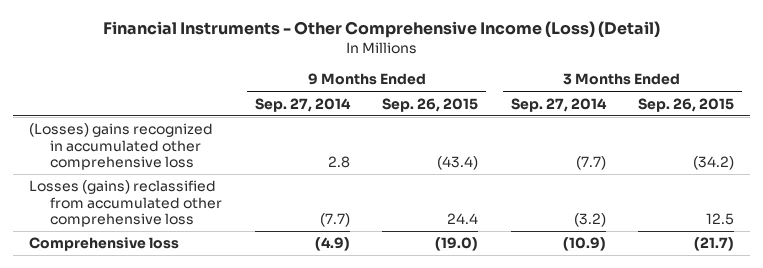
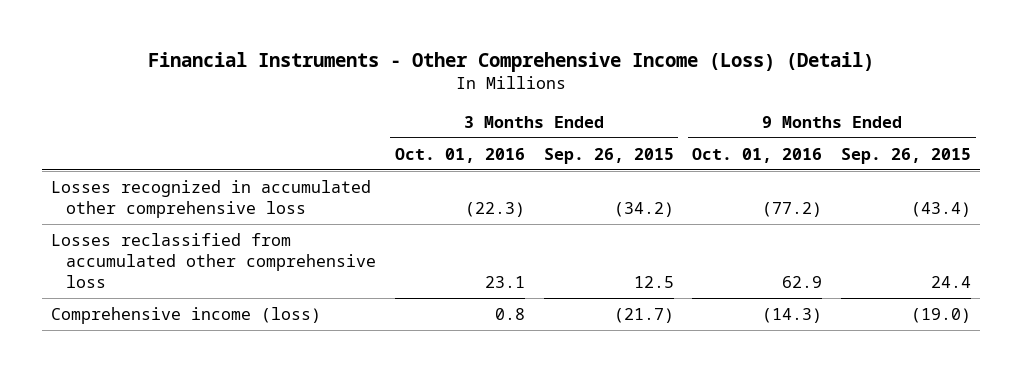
[254,97,351,112] Sep. 27, 2014 -> none
[510,97,607,112] Sep. 27, 2014 -> none
none -> [394,147,525,163] Oct. 01, 2016
none -> [692,147,823,163] Oct. 01, 2016
[29,123,214,171] (Losses) gains recognized in accumulated other comprehensive loss -> [50,179,371,218] Losses recognized in accumulated other comprehensive loss
[29,180,223,228] Losses (gains) reclassified from accumulated other comprehensive loss -> [50,232,377,288] Losses reclassified from accumulated other comprehensive loss
[29,237,180,252] Comprehensive loss -> [50,306,321,324] Comprehensive income (loss)

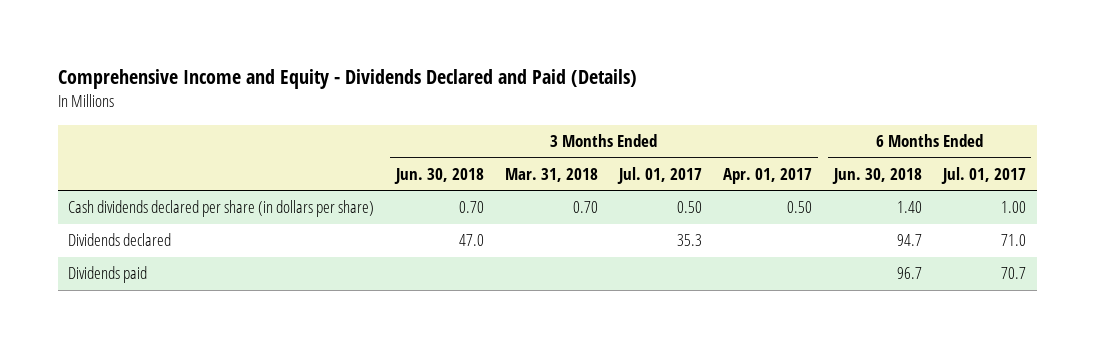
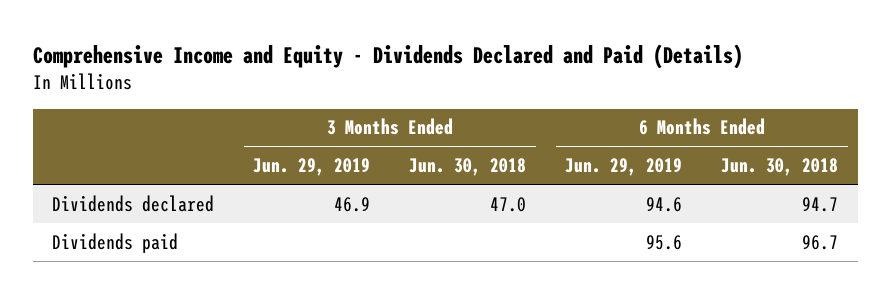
[504,167,598,182] Mar. 31, 2018 -> none
[617,166,703,184] Jul. 01, 2017 -> none
[723,167,813,184] Apr. 01, 2017 -> none
[940,166,1026,184] Jul. 01, 2017 -> none
none -> [253,158,371,177] Jun. 29, 2019
none -> [565,158,683,177] Jun. 29, 2019
[68,200,375,218] Cash dividends declared per share (in dollars per share) -> none

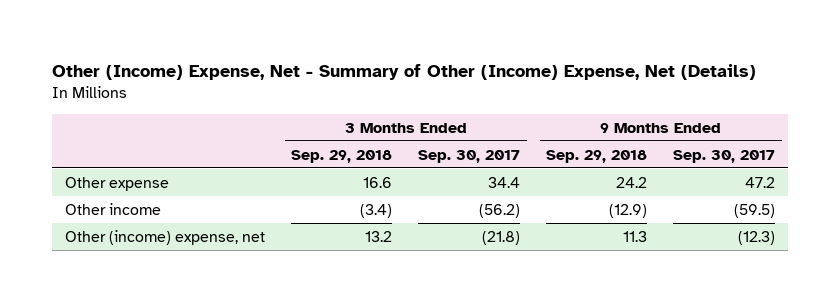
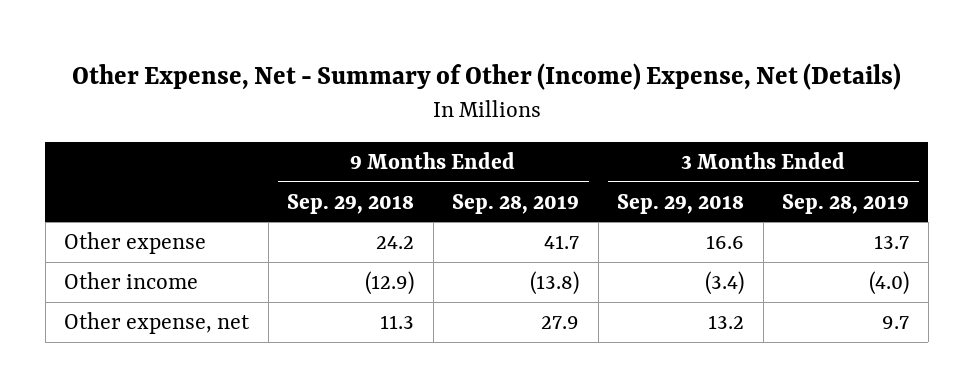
[52,63,757,80] Other (Income) Expense, Net - Summary of Other (Income) Expense, Net (Details) -> [71,62,901,90] Other Expense, Net - Summary of Other (Income) Expense, Net (Details)
[418,149,521,163] Sep. 30, 2017 -> none
[673,149,776,163] Sep. 30, 2017 -> none
none -> [452,193,580,214] Sep. 28, 2019
none -> [782,193,910,214] Sep. 28, 2019
[65,229,266,245] Other (income) expense, net -> [64,311,251,334] Other expense, net

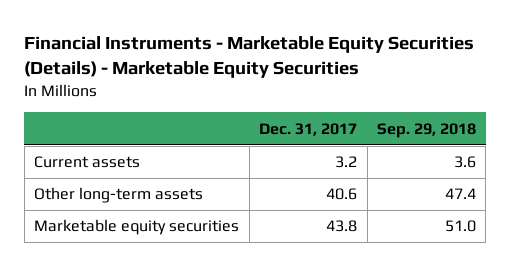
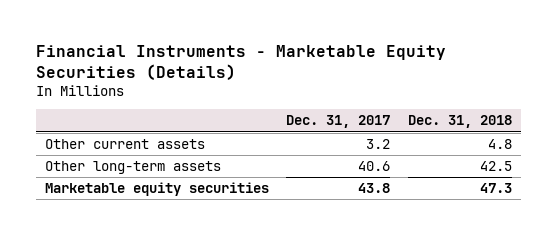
[24,36,475,79] Financial Instruments - Marketable Equity Securities (Details) - Marketable Equity Securities -> [36,45,447,80] Financial Instruments - Marketable Equity Securities (Details)
[377,122,477,138] Sep. 29, 2018 -> none
none -> [407,115,512,129] Dec. 31, 2018
[34,156,141,169] Current assets -> [44,139,205,150] Other current assets

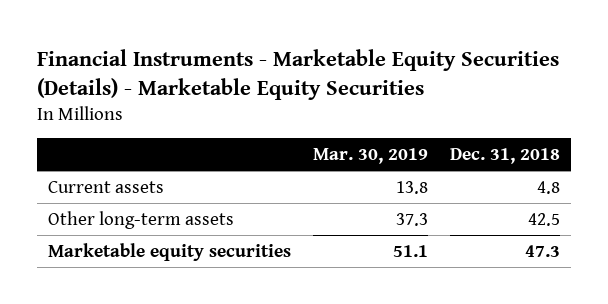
[36,45,447,80] Financial Instruments - Marketable Equity Securities (Details) -> [36,48,559,100] Financial Instruments - Marketable Equity Securities (Details) - Marketable Equity Securities
[286,115,391,129] Dec. 31, 2017 -> none
none -> [312,147,428,164] Mar. 30, 2019
[44,139,205,150] Other current assets -> [47,180,164,193] Current assets

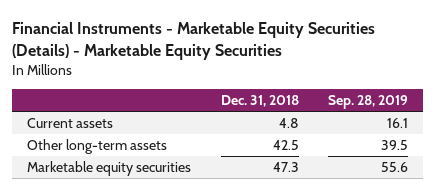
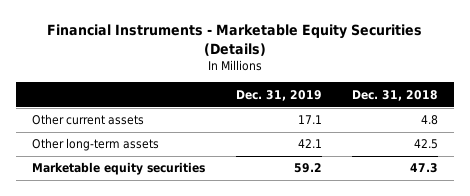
[12,22,376,60] Financial Instruments - Marketable Equity Securities (Details) - Marketable Equity Securities -> [47,24,423,56] Financial Instruments - Marketable Equity Securities (Details)
[328,95,409,110] Sep. 28, 2019 -> none
none -> [235,89,322,101] Dec. 31, 2019
[26,118,113,129] Current assets -> [31,114,144,126] Other current assets

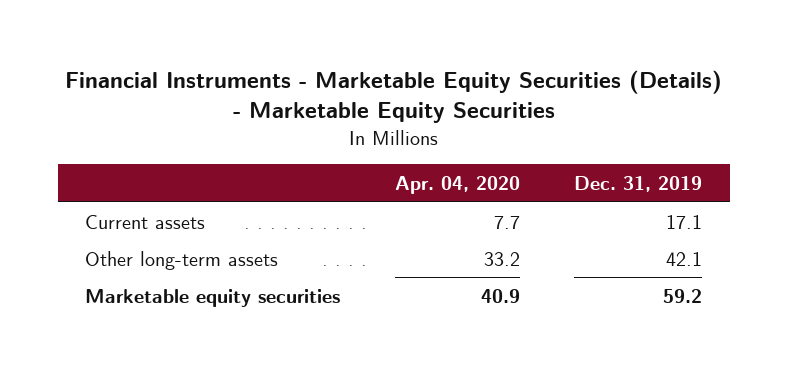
[47,24,423,56] Financial Instruments - Marketable Equity Securities (Details) -> [64,69,722,124] Financial Instruments - Marketable Equity Securities (Details) - Marketable Equity Securities
[352,89,439,101] Dec. 31, 2018 -> none
none -> [394,175,520,194] Apr. 04, 2020
[31,114,144,126] Other current assets -> [84,214,205,229] Current assets

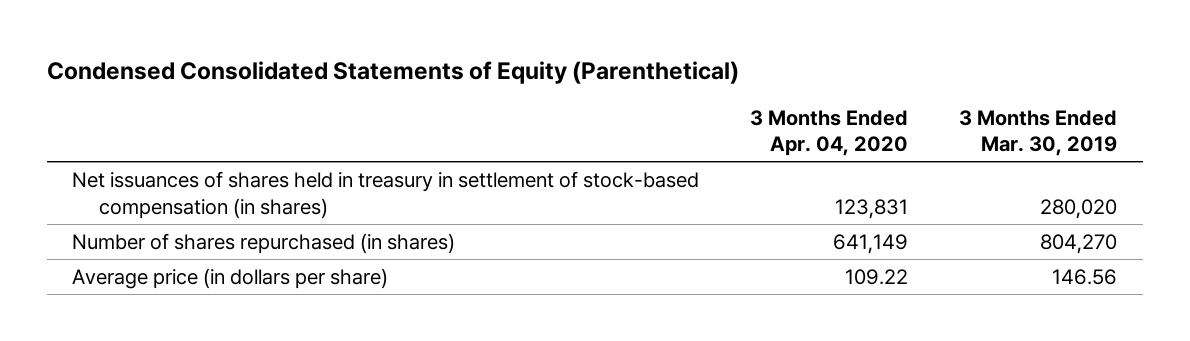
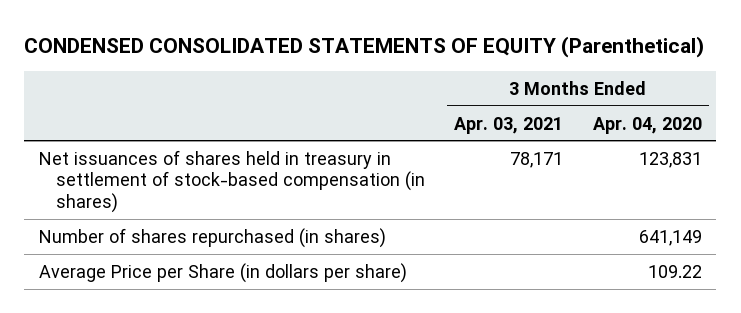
[47,61,740,85] Condensed Consolidated Statements of Equity (Parenthetical) -> [24,35,705,58] CONDENSED CONSOLIDATED STATEMENTS OF EQUITY (Parenthetical)
[959,109,1118,157] 3 Months Ended Mar. 30, 2019 -> none
none -> [454,116,564,134] Apr. 03, 2021
[72,267,389,289] Average price (in dollars per share) -> [39,262,408,283] Average Price per Share (in dollars per share)

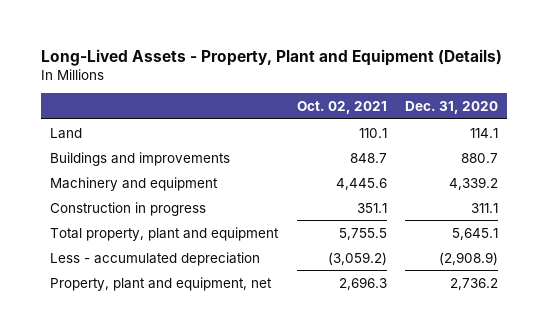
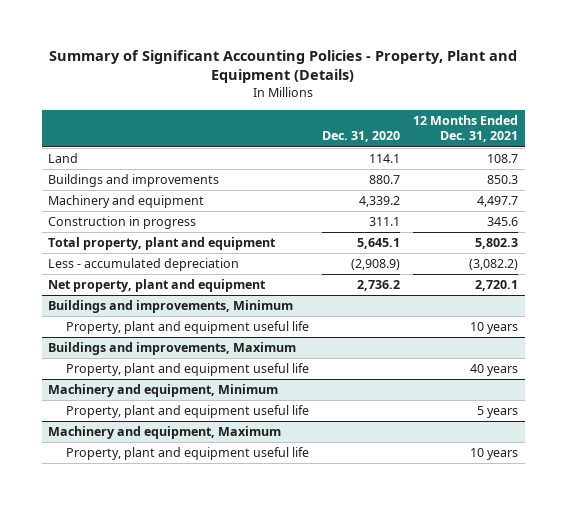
[40,48,502,66] Long-Lived Assets - Property, Plant and Equipment (Details) -> [49,50,518,84] Summary of Significant Accounting Policies - Property, Plant and Equipment (Details)
[296,100,387,114] Oct. 02, 2021 -> none
none -> [413,114,519,143] 12 Months Ended Dec. 31, 2021
[50,276,273,291] Property, plant and equipment, net -> [48,279,267,293] Net property, plant and equipment
none -> [48,300,294,314] Buildings and improvements, Minimum
none -> [66,321,310,335] Property, plant and equipment useful life
none -> [48,342,297,356] Buildings and improvements, Maximum
none -> [66,363,310,377] Property, plant and equipment useful life
none -> [48,384,279,398] Machinery and equipment, Minimum
none -> [66,405,310,419] Property, plant and equipment useful life
none -> [48,426,282,440] Machinery and equipment, Maximum
none -> [66,447,310,461] Property, plant and equipment useful life

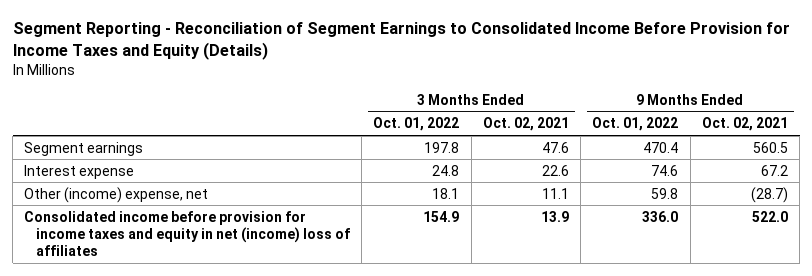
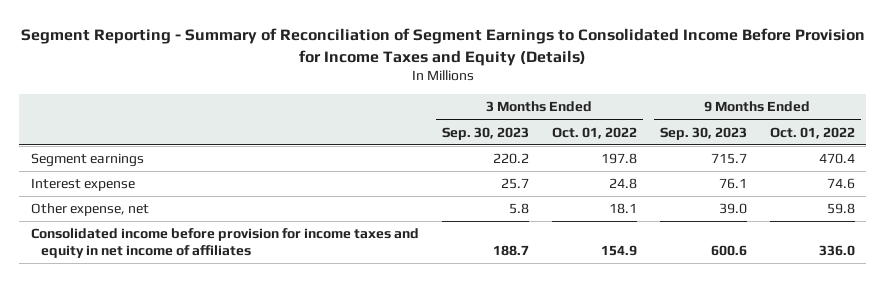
[12,22,790,60] Segment Reporting - Reconciliation of Segment Earnings to Consolidated Income Before Provision for Income Taxes and Equity (Details) -> [20,28,865,66] Segment Reporting - Summary of Reconciliation of Segment Earnings to Consolidated Income Before Provision for Income Taxes and Equity (Details)
[482,117,569,132] Oct. 02, 2021 -> none
[701,117,788,132] Oct. 02, 2021 -> none
none -> [441,126,529,140] Sep. 30, 2023
none -> [659,126,747,140] Sep. 30, 2023
[24,186,209,203] Other (income) expense, net -> [30,203,149,217] Other expense, net
[24,210,350,256] Consolidated income before provision for income taxes and equity in net (income) loss of affiliates -> [30,228,419,259] Consolidated income before provision for income taxes and equity in net income of affiliates

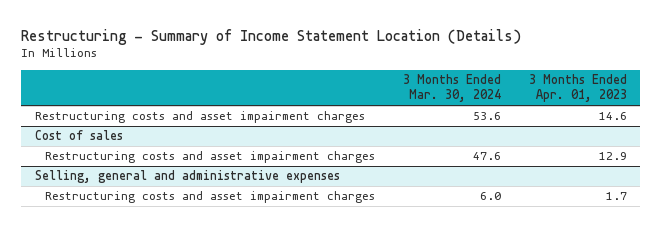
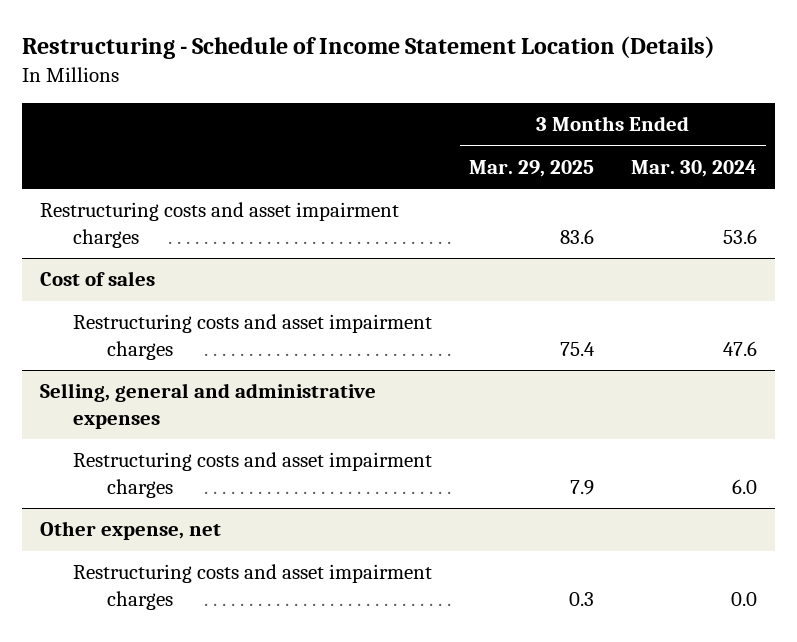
[21,28,522,45] Restructuring - Summary of Income Statement Location (Details) -> [22,36,716,60] Restructuring - Schedule of Income Statement Location (Details)
[528,74,627,103] 3 Months Ended Apr. 01, 2023 -> none
none -> [469,159,595,177] Mar. 29, 2025
none -> [40,521,222,541] Other expense, net
none -> [73,564,433,611] Restructuring costs and asset impairment charges

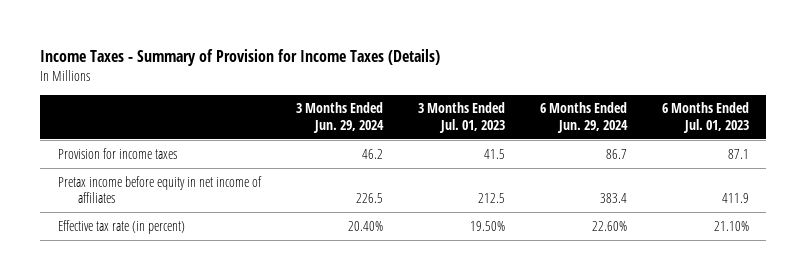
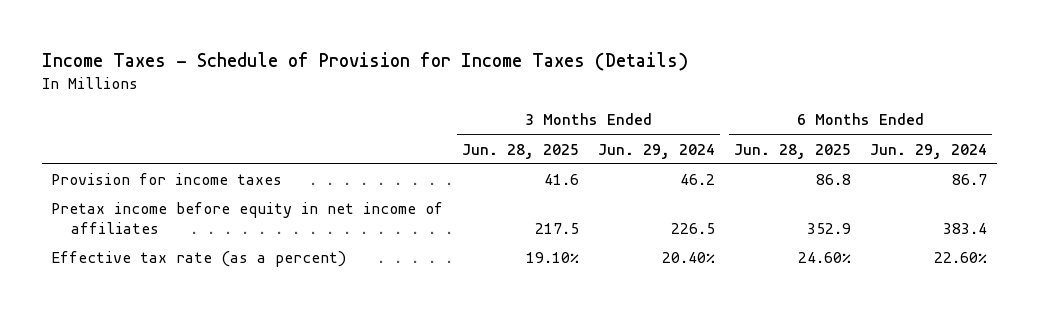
[40,48,441,66] Income Taxes - Summary of Provision for Income Taxes (Details) -> [41,51,688,71] Income Taxes - Schedule of Provision for Income Taxes (Details)
[417,102,505,133] 3 Months Ended Jul. 01, 2023 -> none
[661,102,749,133] 6 Months Ended Jul. 01, 2023 -> none
none -> [462,143,580,159] Jun. 28, 2025
none -> [734,143,852,159] Jun. 28, 2025
[57,219,185,234] Effective tax rate (in percent) -> [51,251,347,268] Effective tax rate (as a percent)

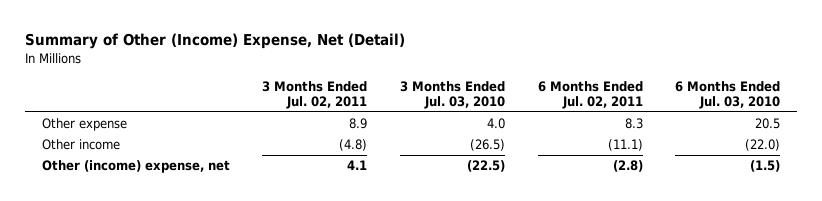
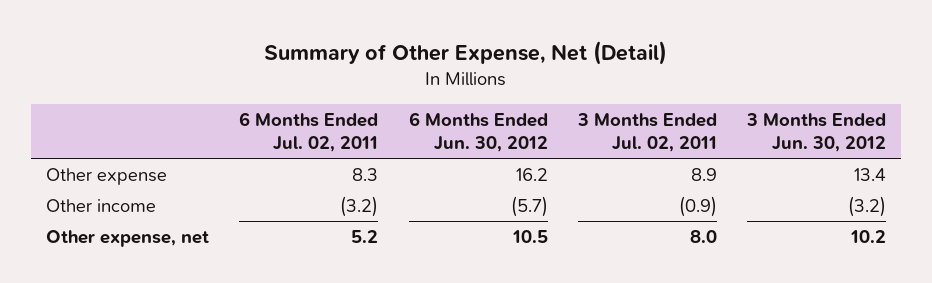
[25,33,406,50] Summary of Other (Income) Expense, Net (Detail) -> [264,41,668,66] Summary of Other Expense, Net (Detail)
[399,81,505,110] 3 Months Ended Jul. 03, 2010 -> none
[675,81,781,110] 6 Months Ended Jul. 03, 2010 -> none
none -> [408,111,548,153] 6 Months Ended Jun. 30, 2012
none -> [745,112,886,153] 3 Months Ended Jun. 30, 2012
[339,139,368,152] (4.8) -> [678,195,717,217] (0.9)
[607,139,643,152] (11.1) -> [340,195,379,217] (3.2)
[41,160,230,174] Other (income) expense, net -> [46,229,210,247] Other expense, net
[347,160,368,171] 4.1 -> [689,229,717,243] 8.0
[612,160,643,173] (2.8) -> [351,229,379,243] 5.2

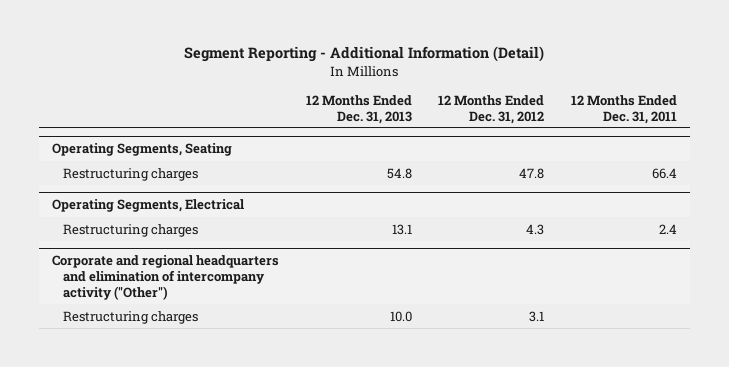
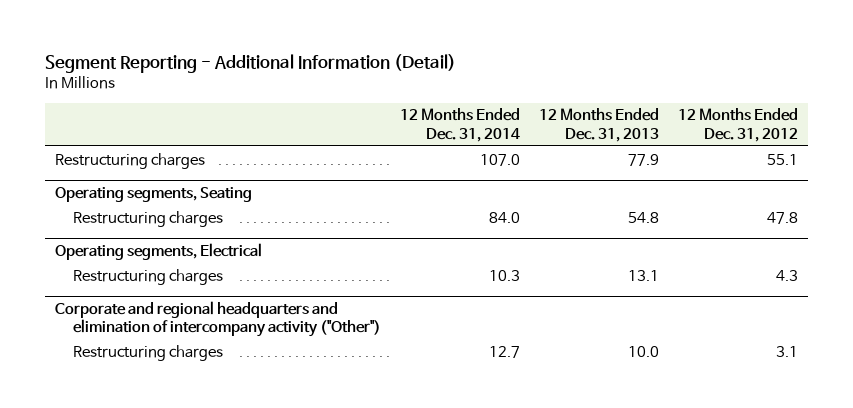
[571,94,678,124] 12 Months Ended Dec. 31, 2011 -> none
none -> [399,108,520,143] 12 Months Ended Dec. 31, 2014
none -> [54,152,205,169] Restructuring charges
[51,143,232,157] Operating Segments, Seating -> [54,186,252,202] Operating segments, Seating
[51,199,244,213] Operating Segments, Electrical -> [54,242,262,260] Operating segments, Electrical

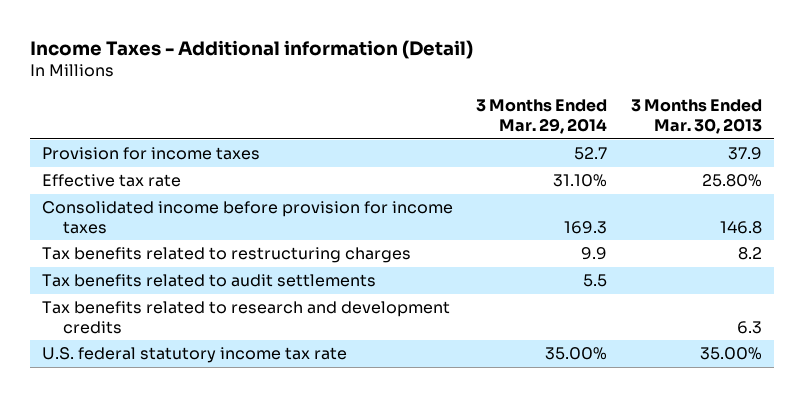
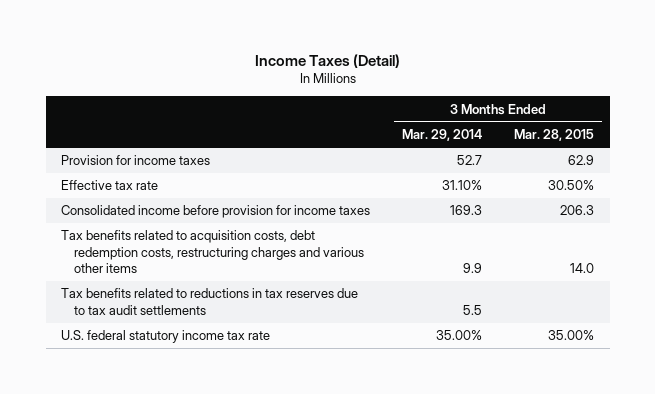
[30,39,474,59] Income Taxes - Additional information (Detail) -> [254,53,400,68] Income Taxes (Detail)
[631,99,763,135] 3 Months Ended Mar. 30, 2013 -> none
none -> [513,129,594,142] Mar. 28, 2015
[41,247,411,264] Tax benefits related to restructuring charges -> none
[41,301,450,334] Tax benefits related to research and development credits -> none
none -> [61,230,365,274] Tax benefits related to acquisition costs, debt redemption costs, restructuring charges and various other items
[41,274,376,288] Tax benefits related to audit settlements -> [61,288,359,315] Tax benefits related to reductions in tax reserves due to tax audit settlements

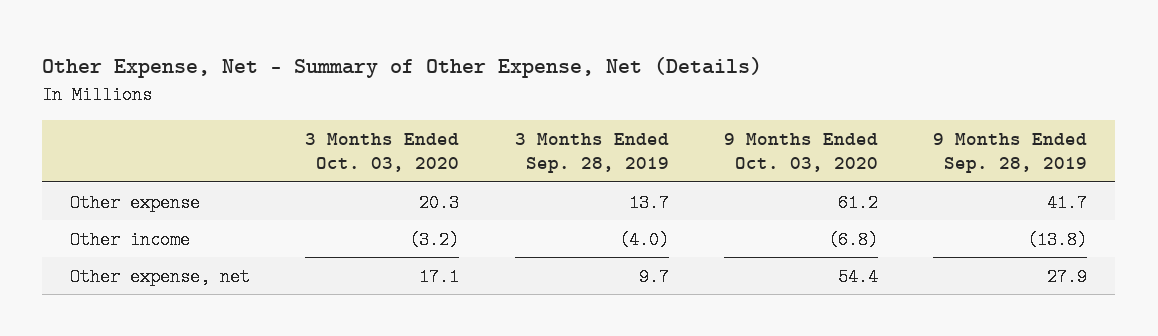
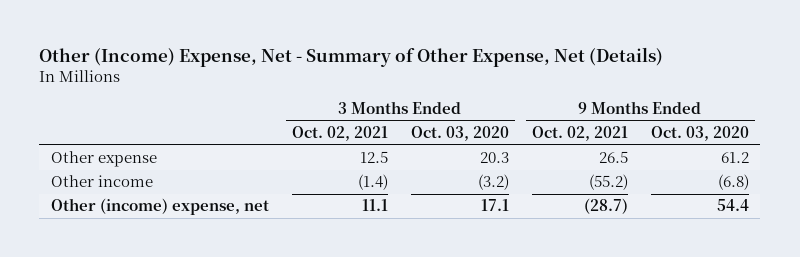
[42,57,763,79] Other Expense, Net - Summary of Other Expense, Net (Details) -> [39,47,664,68] Other (Income) Expense, Net - Summary of Other Expense, Net (Details)
[514,132,669,174] 3 Months Ended Sep. 28, 2019 -> none
[933,132,1088,174] 9 Months Ended Sep. 28, 2019 -> none
none -> [291,126,388,142] Oct. 02, 2021
none -> [531,126,628,142] Oct. 02, 2021
[70,267,251,286] Other expense, net -> [50,198,269,216] Other (income) expense, net

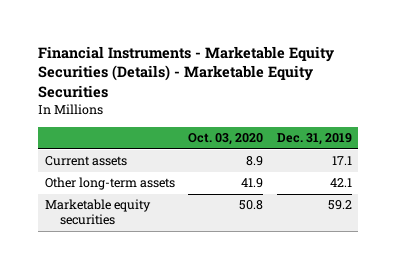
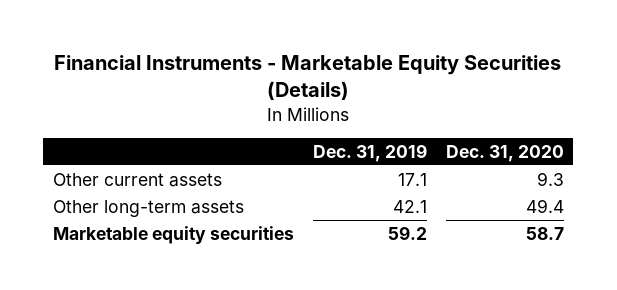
[38,45,335,99] Financial Instruments - Marketable Equity Securities (Details) - Marketable Equity Securities -> [54,55,562,101] Financial Instruments - Marketable Equity Securities (Details)
[188,133,264,146] Oct. 03, 2020 -> none
none -> [445,145,564,163] Dec. 31, 2020
[44,156,127,167] Current assets -> [52,172,222,187] Other current assets

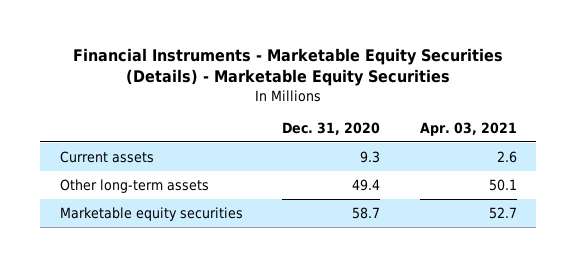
[54,55,562,101] Financial Instruments - Marketable Equity Securities (Details) -> [73,48,504,87] Financial Instruments - Marketable Equity Securities (Details) - Marketable Equity Securities
[312,144,427,163] Dec. 31, 2019 -> none
none -> [419,121,517,136] Apr. 03, 2021
[52,172,222,187] Other current assets -> [60,150,155,163] Current assets

